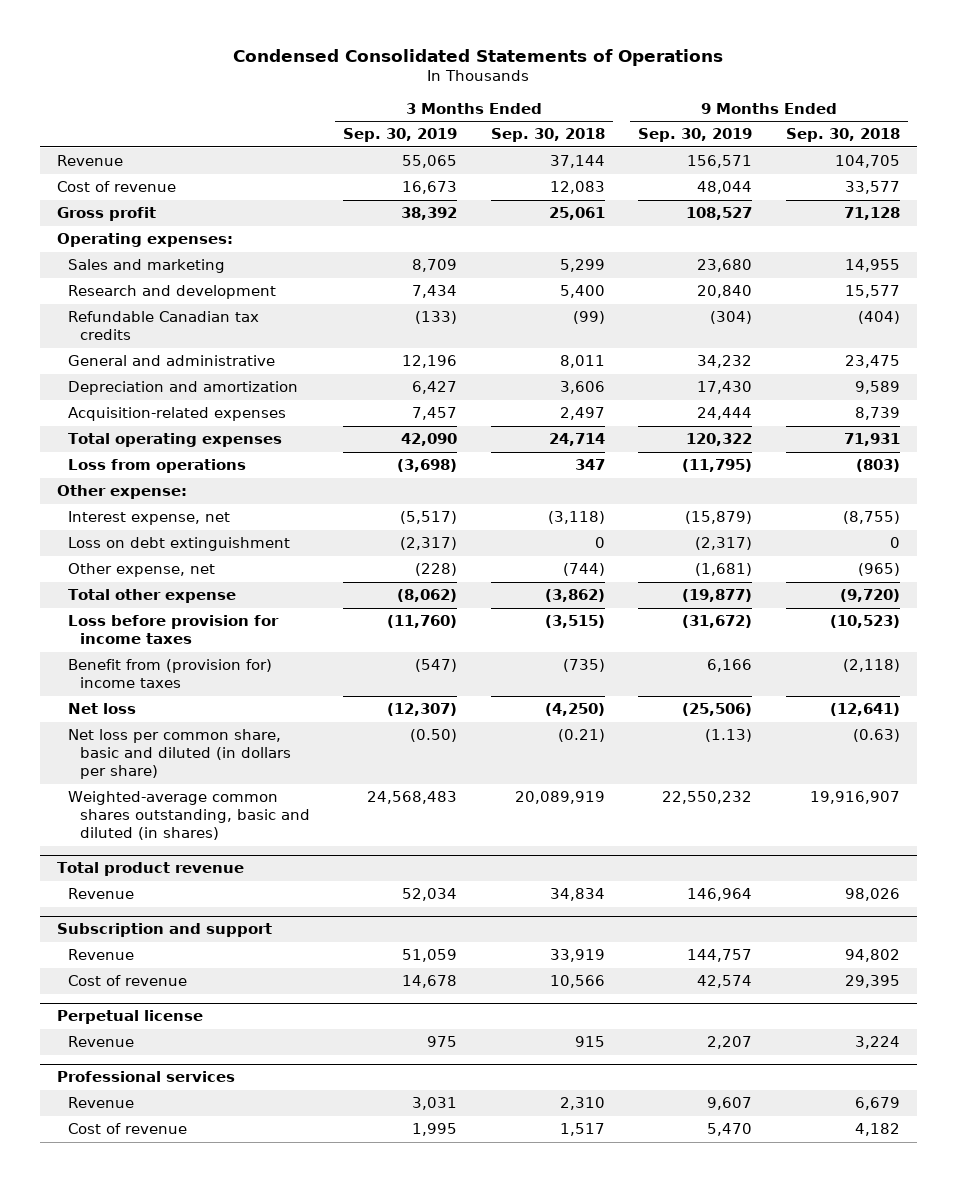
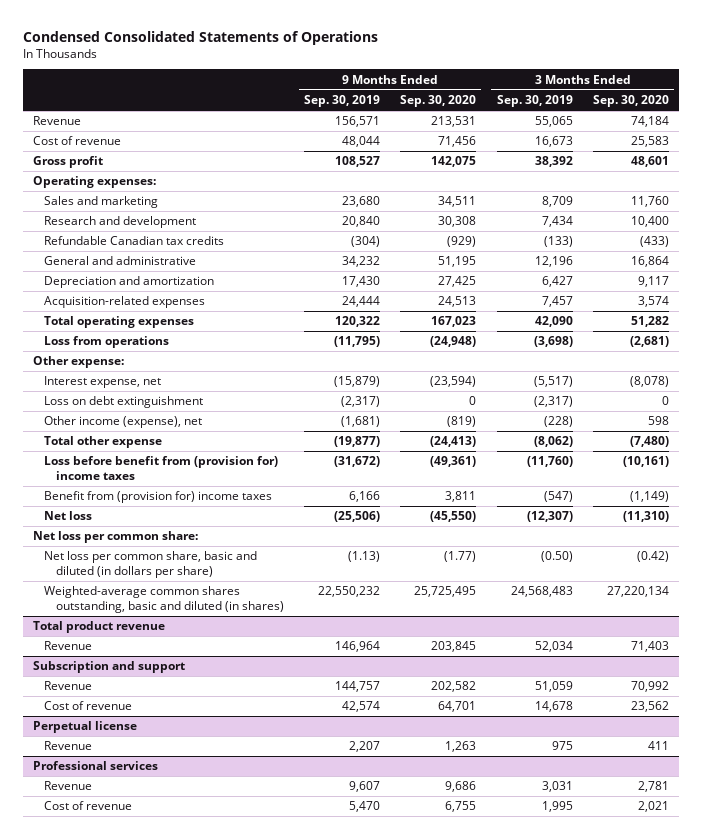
[490,128,605,143] Sep. 30, 2018 -> none
[785,128,900,143] Sep. 30, 2018 -> none
none -> [400,95,477,108] Sep. 30, 2020
none -> [592,95,669,108] Sep. 30, 2020
[68,563,216,578] Other expense, net -> [44,416,203,429] Other income (expense), net
[68,615,280,645] Loss before provision for income taxes -> [44,456,279,480] Loss before benefit from (provision for) income taxes
none -> [33,531,199,544] Net loss per common share:

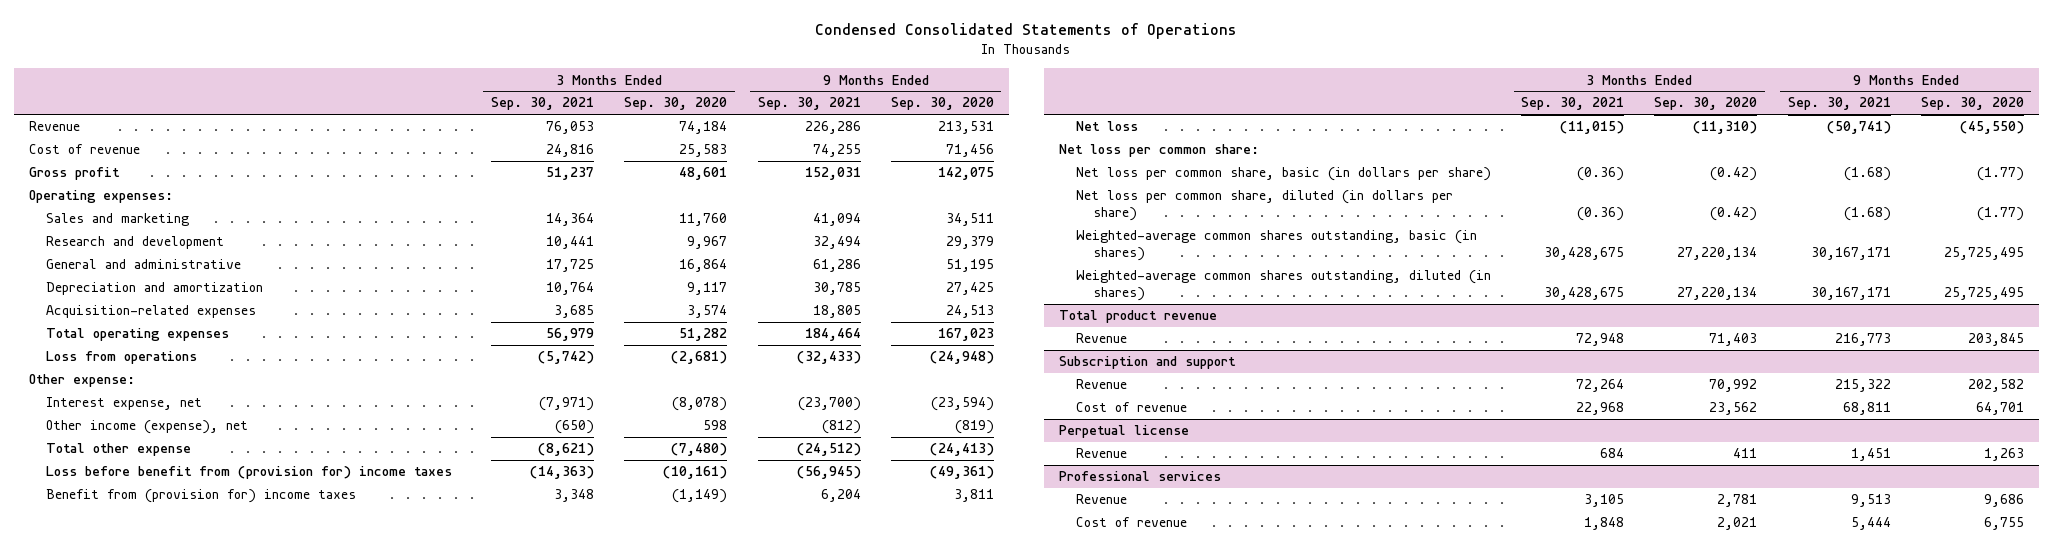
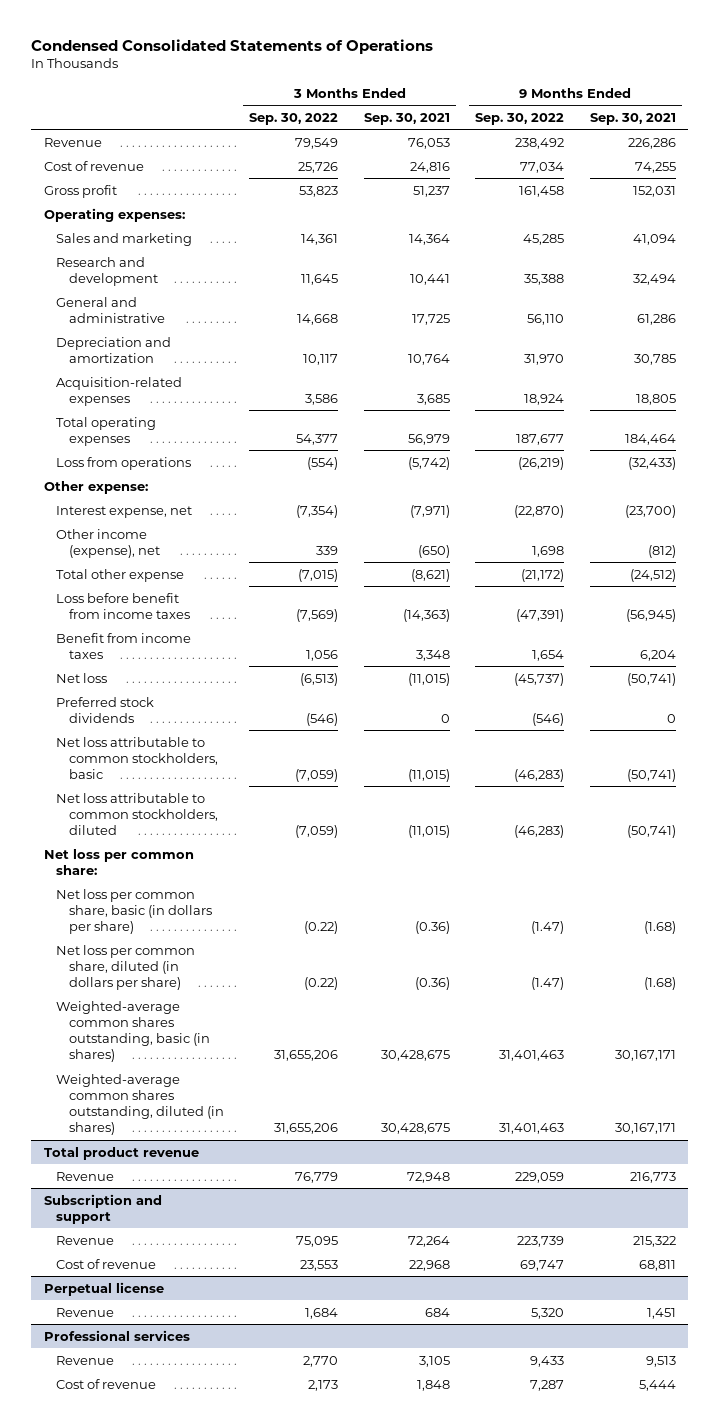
[624,97,728,111] Sep. 30, 2020 -> none
[890,97,994,111] Sep. 30, 2020 -> none
none -> [249,112,339,125] Sep. 30, 2022
none -> [475,112,565,125] Sep. 30, 2022
[45,466,452,480] Loss before benefit from (provision for) income taxes -> [56,592,191,619] Loss before benefit from income taxes
[45,489,356,504] Benefit from (provision for) income taxes -> [56,632,192,659] Benefit from income taxes
none -> [56,696,155,723] Preferred stock dividends
none -> [56,736,219,779] Net loss attributable to common stockholders, basic
none -> [56,792,219,835] Net loss attributable to common stockholders, diluted

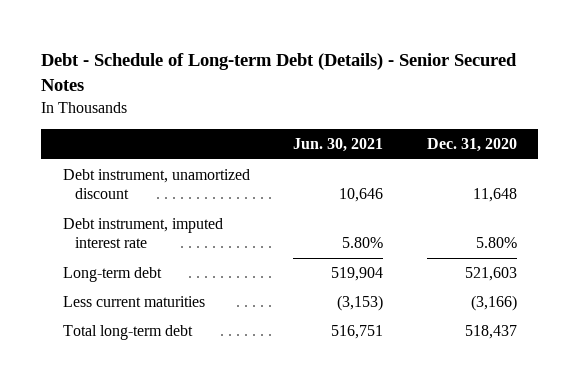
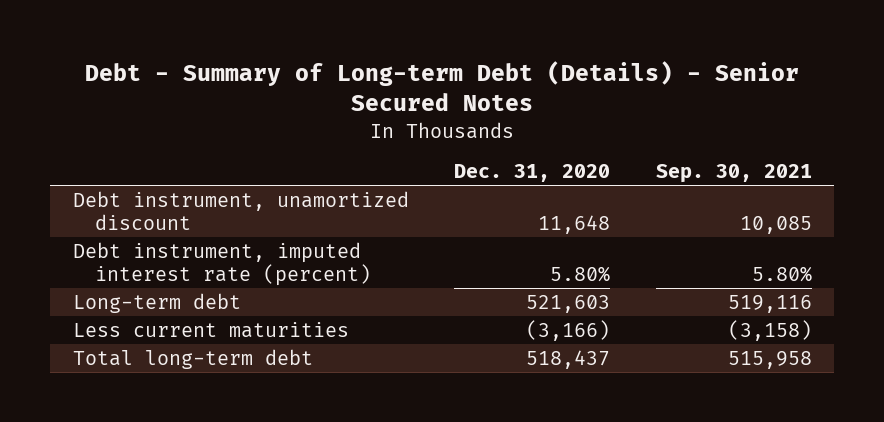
[41,53,518,92] Debt - Schedule of Long-term Debt (Details) - Senior Secured Notes -> [85,60,800,112] Debt - Summary of Long-term Debt (Details) - Senior Secured Notes
[293,138,384,153] Jun. 30, 2021 -> none
none -> [655,164,812,184] Sep. 30, 2021
[62,217,223,249] Debt instrument, imputed interest rate -> [72,241,372,286] Debt instrument, imputed interest rate (percent)

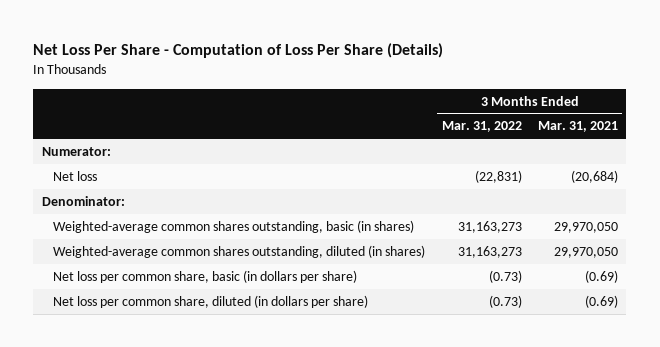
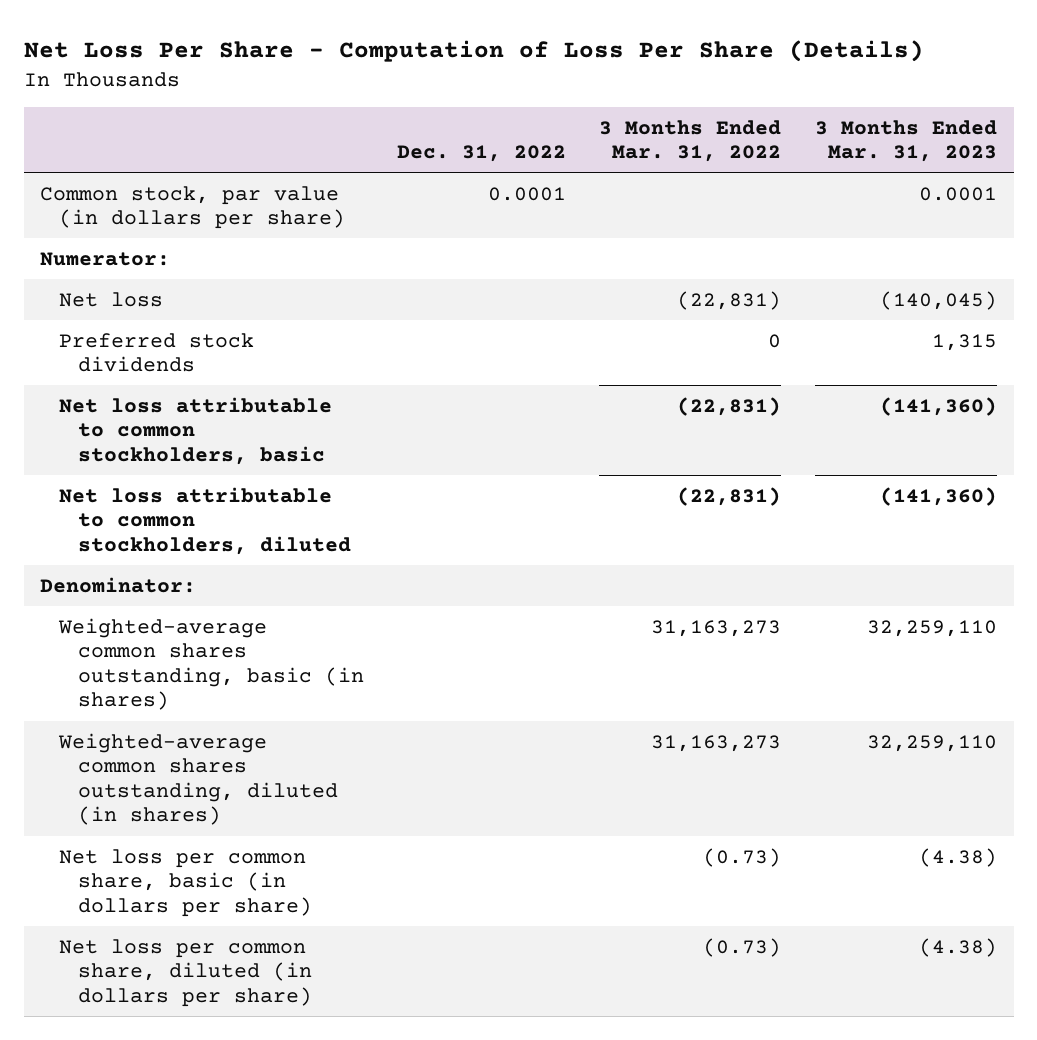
[538,121,619,133] Mar. 31, 2021 -> none
none -> [397,145,567,163] Dec. 31, 2022
none -> [814,119,997,163] 3 Months Ended Mar. 31, 2023
none -> [40,185,345,230] Common stock, par value (in dollars per share)
none -> [58,332,254,373] Preferred stock dividends
none -> [58,396,332,465] Net loss attributable to common stockholders, basic
none -> [58,486,351,555] Net loss attributable to common stockholders, diluted

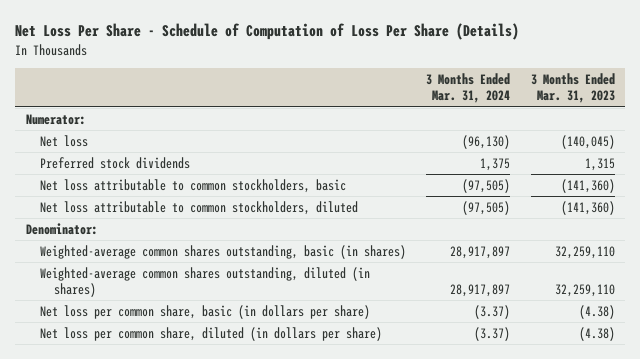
[23,39,924,62] Net Loss Per Share - Computation of Loss Per Share (Details) -> [15,23,520,41] Net Loss Per Share - Schedule of Computation of Loss Per Share (Details)
[397,145,567,163] Dec. 31, 2022 -> none
[599,119,782,163] 3 Months Ended Mar. 31, 2022 -> none
none -> [426,73,511,104] 3 Months Ended Mar. 31, 2024
[40,185,345,230] Common stock, par value (in dollars per share) -> none

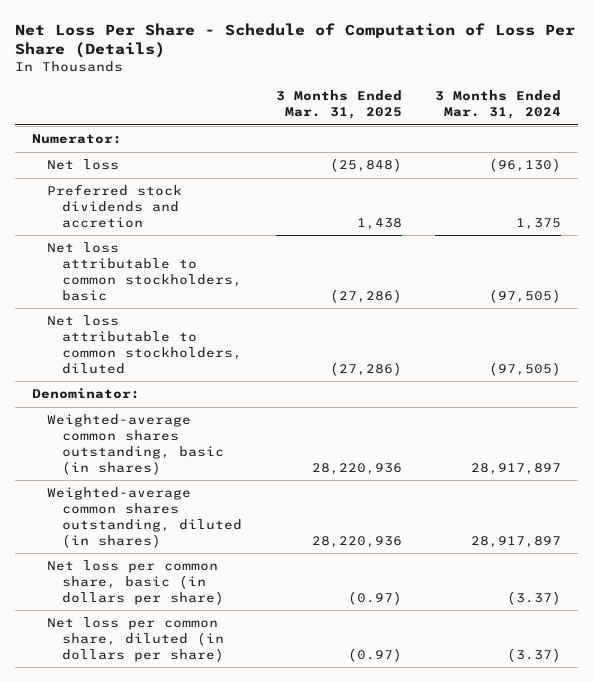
[530,73,615,104] 3 Months Ended Mar. 31, 2023 -> none
none -> [275,90,402,120] 3 Months Ended Mar. 31, 2025
[39,156,190,169] Preferred stock dividends -> [47,184,183,228] Preferred stock dividends and accretion

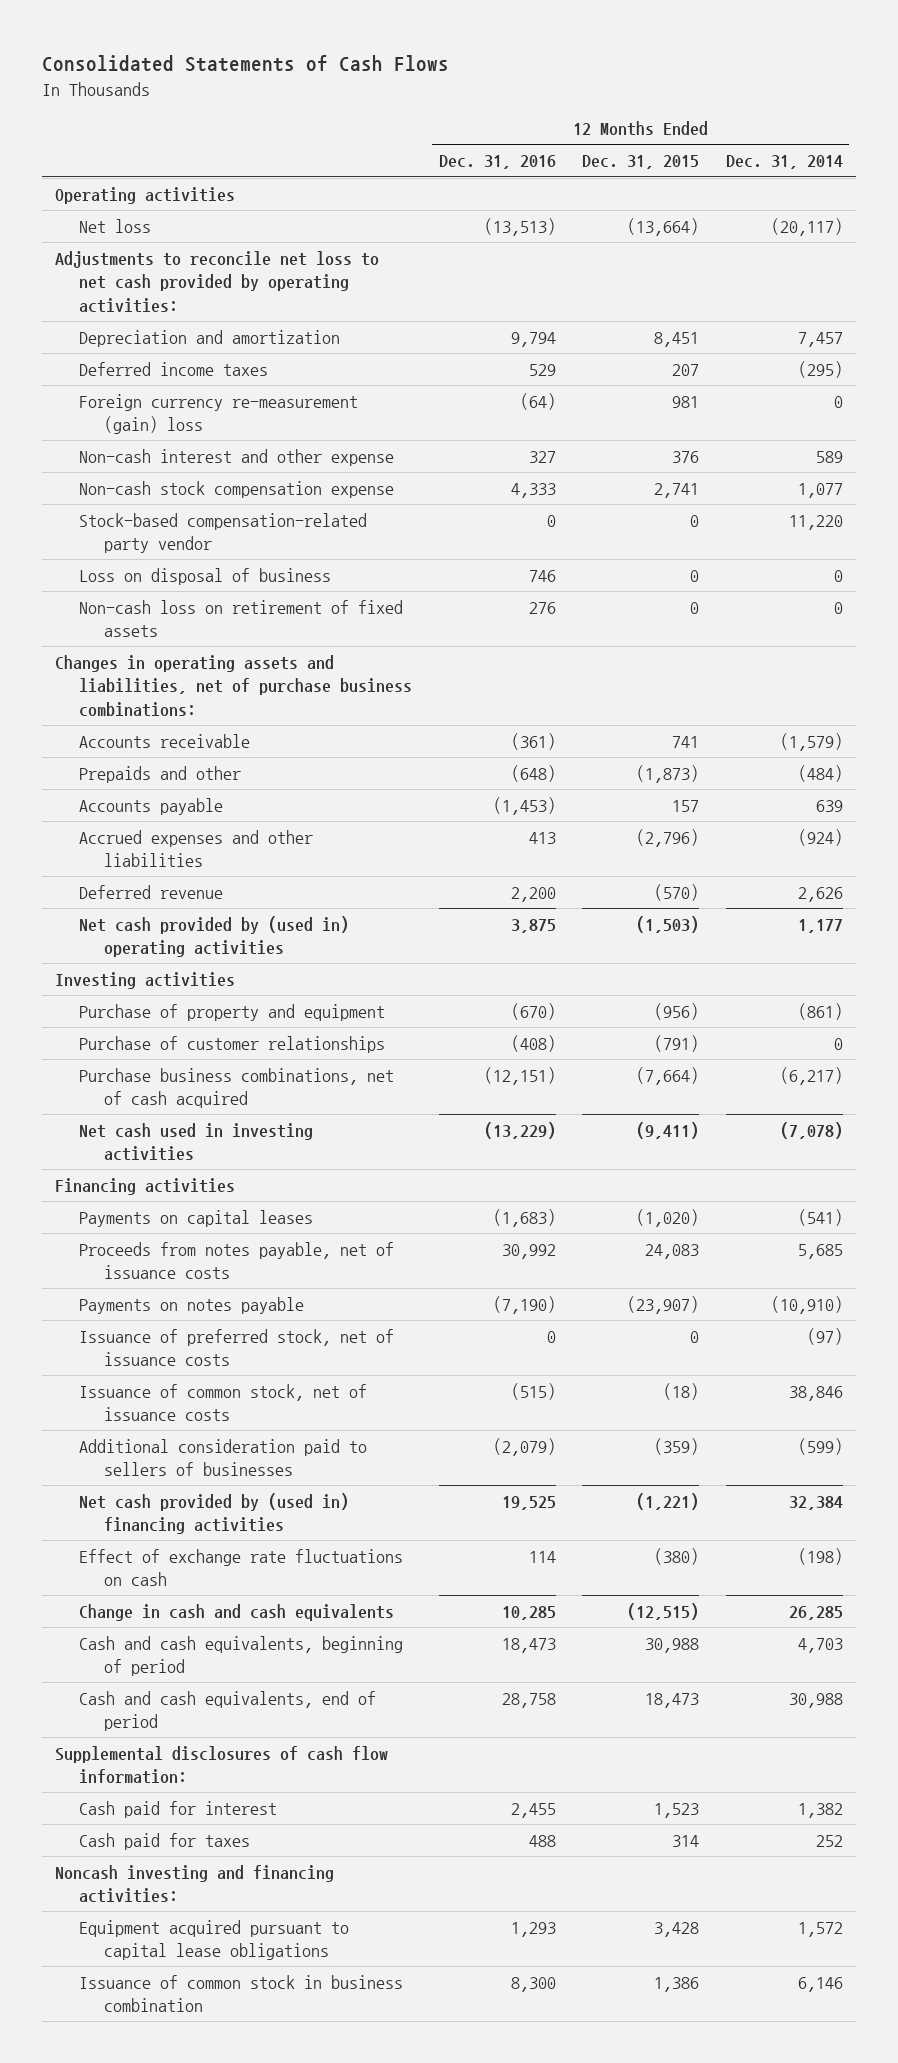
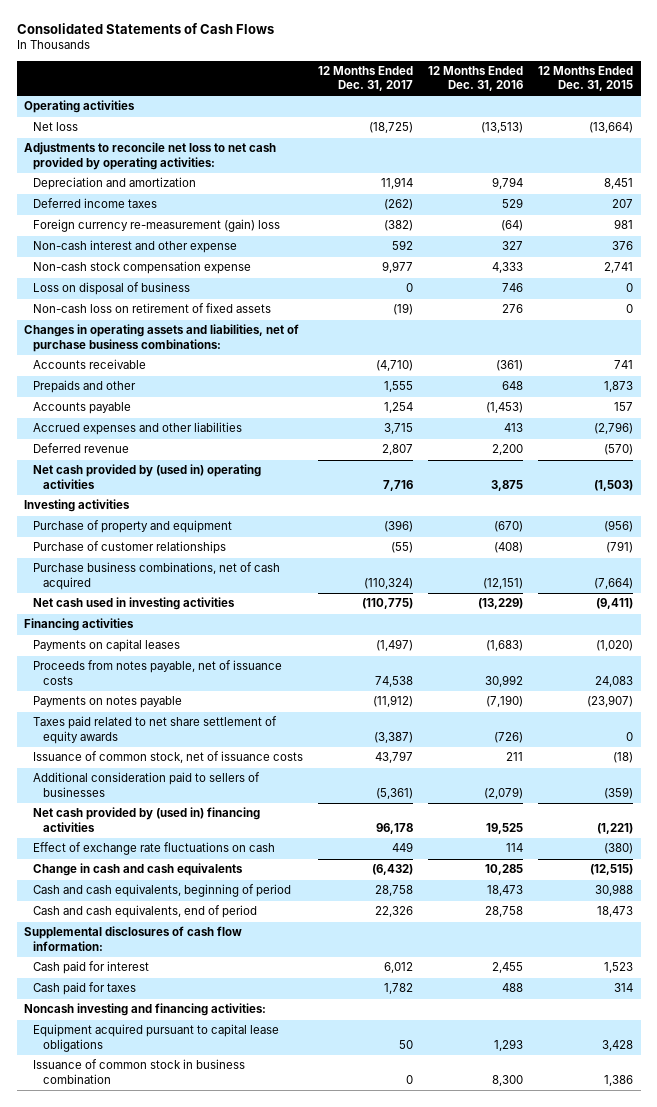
[725,155,843,170] Dec. 31, 2014 -> none
none -> [318,65,414,92] 12 Months Ended Dec. 31, 2017
[79,512,368,554] Stock-based compensation-related party vendor -> none
[510,764,556,782] (648) -> [502,381,524,391] 648
[636,764,700,783] (1,873) -> [604,381,634,393] 1,873
[79,1328,395,1367] Issuance of preferred stock, net of issuance costs -> none
none -> [33,716,278,744] Taxes paid related to net share settlement of equity awards
[510,1382,556,1400] (515) -> [506,752,524,762] 211

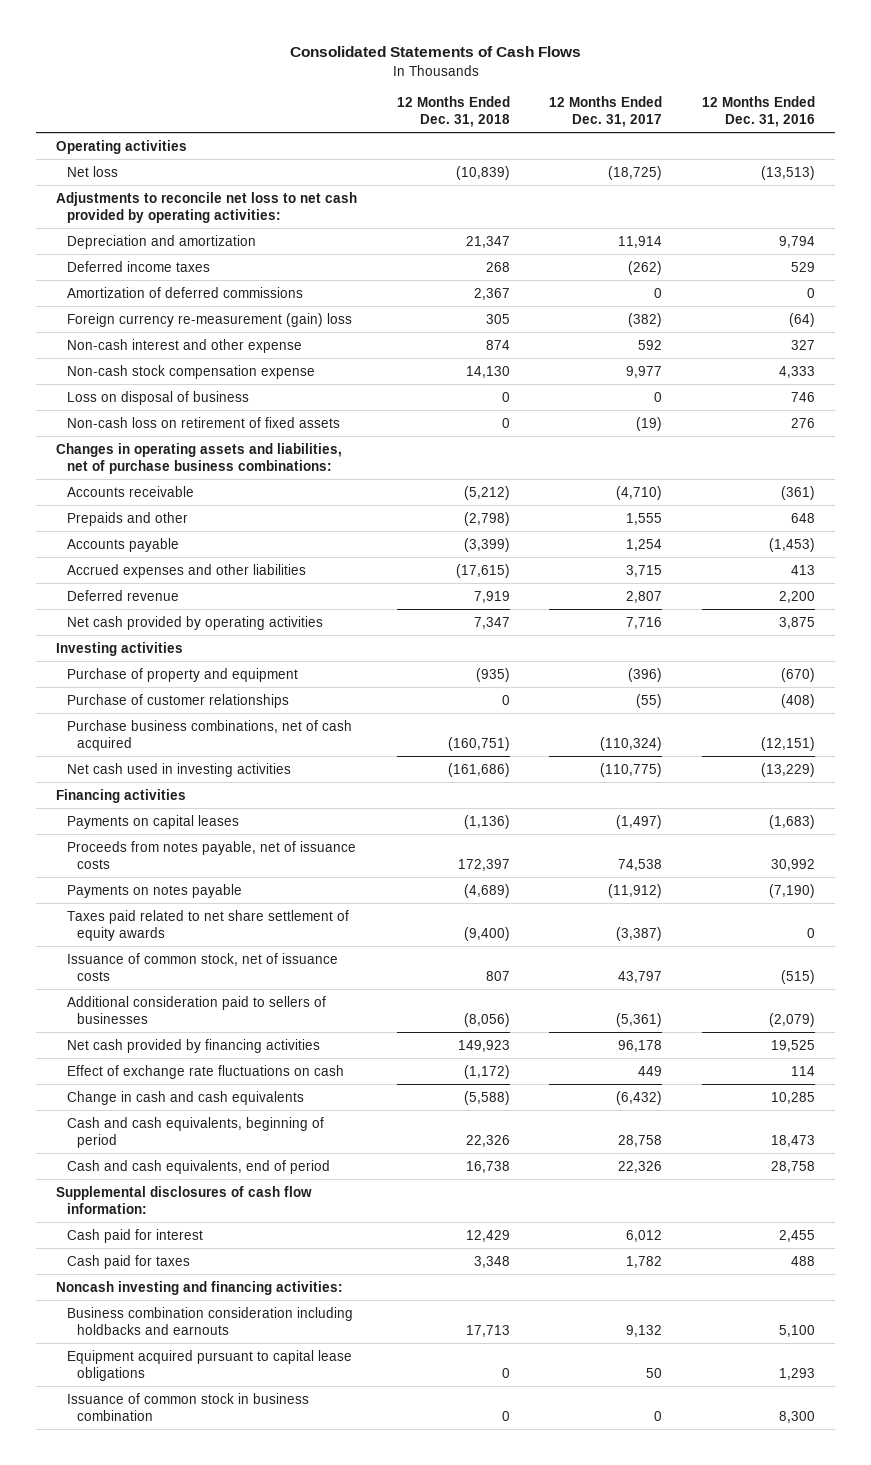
[538,65,634,92] 12 Months Ended Dec. 31, 2015 -> none
none -> [396,96,510,127] 12 Months Ended Dec. 31, 2018
none -> [66,286,303,298] Amortization of deferred commissions
[33,464,262,489] Net cash provided by (used in) operating activities -> [66,615,323,630] Net cash provided by operating activities
[494,731,524,743] (726) -> [807,927,816,938] 0
[506,752,524,762] 211 -> [781,969,816,984] (515)
[33,807,261,832] Net cash provided by (used in) financing activities -> [66,1038,320,1053] Net cash provided by financing activities
none -> [66,1306,353,1335] Business combination consideration including holdbacks and earnouts

